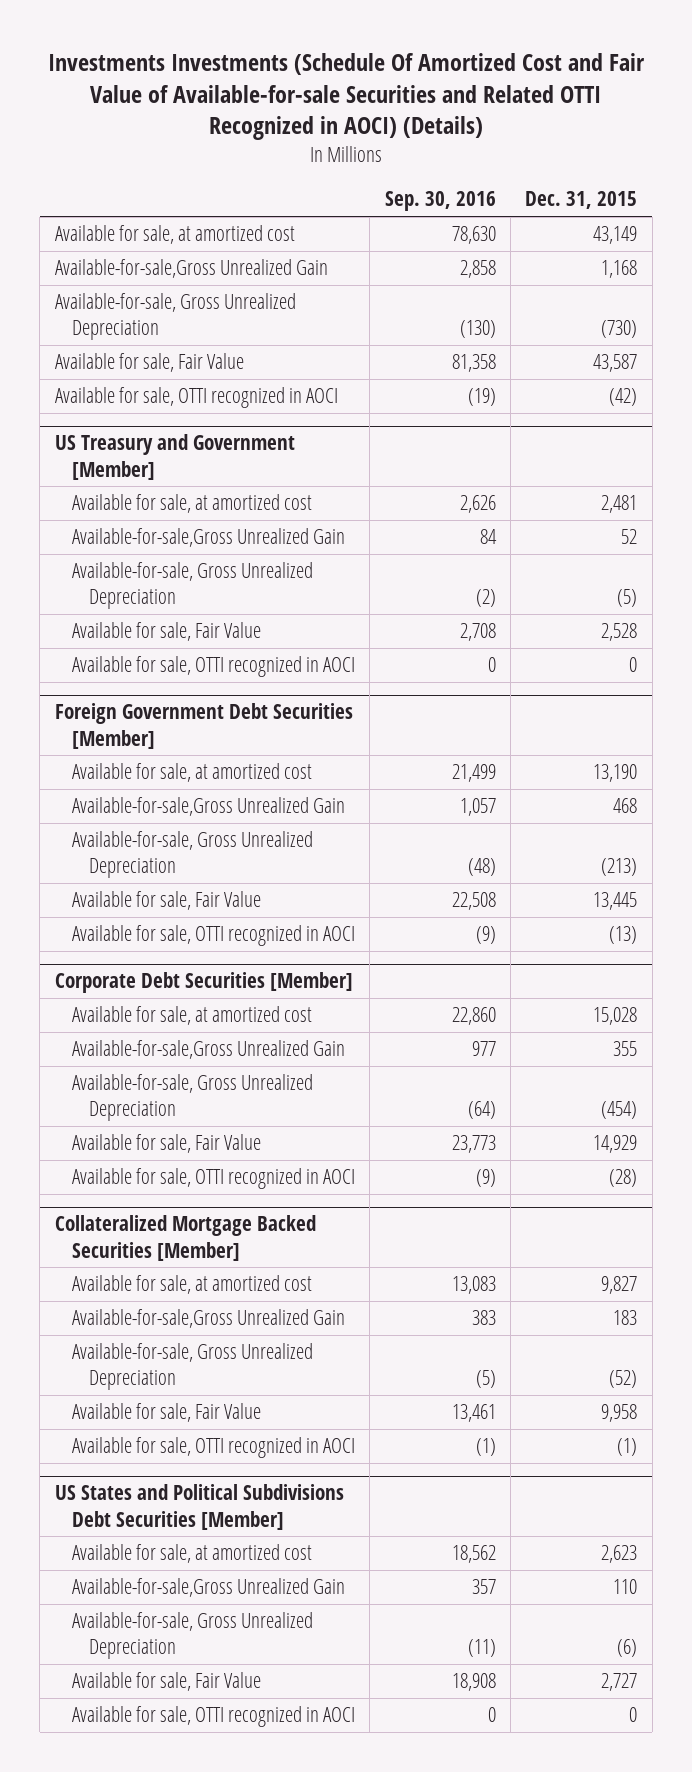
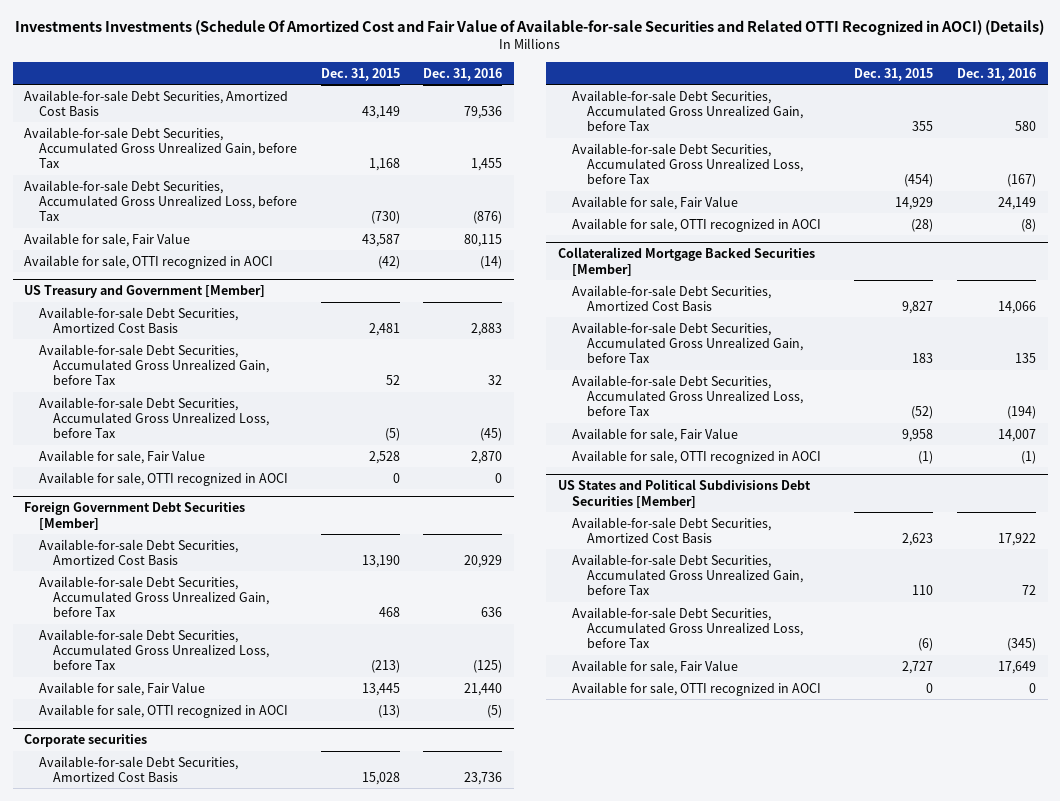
[384,191,496,212] Sep. 30, 2016 -> none
none -> [423,67,503,81] Dec. 31, 2016
[54,225,295,245] Available for sale, at amortized cost -> [24,89,289,117] Available-for-sale Debt Securities, Amortized Cost Basis
[54,259,328,279] Available-for-sale,Gross Unrealized Gain -> [24,126,297,169] Available-for-sale Debt Securities, Accumulated Gross Unrealized Gain, before Tax
[54,293,296,341] Available-for-sale, Gross Unrealized Depreciation -> [24,179,297,222] Available-for-sale Debt Securities, Accumulated Gross Unrealized Loss, before Tax
[71,494,312,514] Available for sale, at amortized cost -> [38,306,238,334] Available-for-sale Debt Securities, Amortized Cost Basis
[71,528,345,548] Available-for-sale,Gross Unrealized Gain -> [38,343,270,386] Available-for-sale Debt Securities, Accumulated Gross Unrealized Gain, before Tax
[71,562,313,610] Available-for-sale, Gross Unrealized Depreciation -> [38,396,270,439] Available-for-sale Debt Securities, Accumulated Gross Unrealized Loss, before Tax
[71,763,312,783] Available for sale, at amortized cost -> [38,538,238,566] Available-for-sale Debt Securities, Amortized Cost Basis
[71,797,345,817] Available-for-sale,Gross Unrealized Gain -> [38,575,270,618] Available-for-sale Debt Securities, Accumulated Gross Unrealized Gain, before Tax
[71,831,313,879] Available-for-sale, Gross Unrealized Depreciation -> [38,628,270,671] Available-for-sale Debt Securities, Accumulated Gross Unrealized Loss, before Tax
[54,972,353,994] Corporate Debt Securities [Member] -> [24,734,148,748] Corporate securities
[71,1006,312,1026] Available for sale, at amortized cost -> [38,755,238,783] Available-for-sale Debt Securities, Amortized Cost Basis
[71,1040,345,1060] Available-for-sale,Gross Unrealized Gain -> [572,89,803,132] Available-for-sale Debt Securities, Accumulated Gross Unrealized Gain, before Tax
[71,1074,313,1122] Available-for-sale, Gross Unrealized Depreciation -> [572,142,803,185] Available-for-sale Debt Securities, Accumulated Gross Unrealized Loss, before Tax
[71,1275,312,1295] Available for sale, at amortized cost -> [572,284,772,312] Available-for-sale Debt Securities, Amortized Cost Basis
[71,1309,345,1329] Available-for-sale,Gross Unrealized Gain -> [572,321,803,364] Available-for-sale Debt Securities, Accumulated Gross Unrealized Gain, before Tax
[71,1343,313,1391] Available-for-sale, Gross Unrealized Depreciation -> [572,374,803,417] Available-for-sale Debt Securities, Accumulated Gross Unrealized Loss, before Tax
[71,1544,312,1564] Available for sale, at amortized cost -> [572,516,772,544] Available-for-sale Debt Securities, Amortized Cost Basis
[71,1578,345,1598] Available-for-sale,Gross Unrealized Gain -> [572,553,803,596] Available-for-sale Debt Securities, Accumulated Gross Unrealized Gain, before Tax
[71,1612,313,1660] Available-for-sale, Gross Unrealized Depreciation -> [572,606,803,649] Available-for-sale Debt Securities, Accumulated Gross Unrealized Loss, before Tax

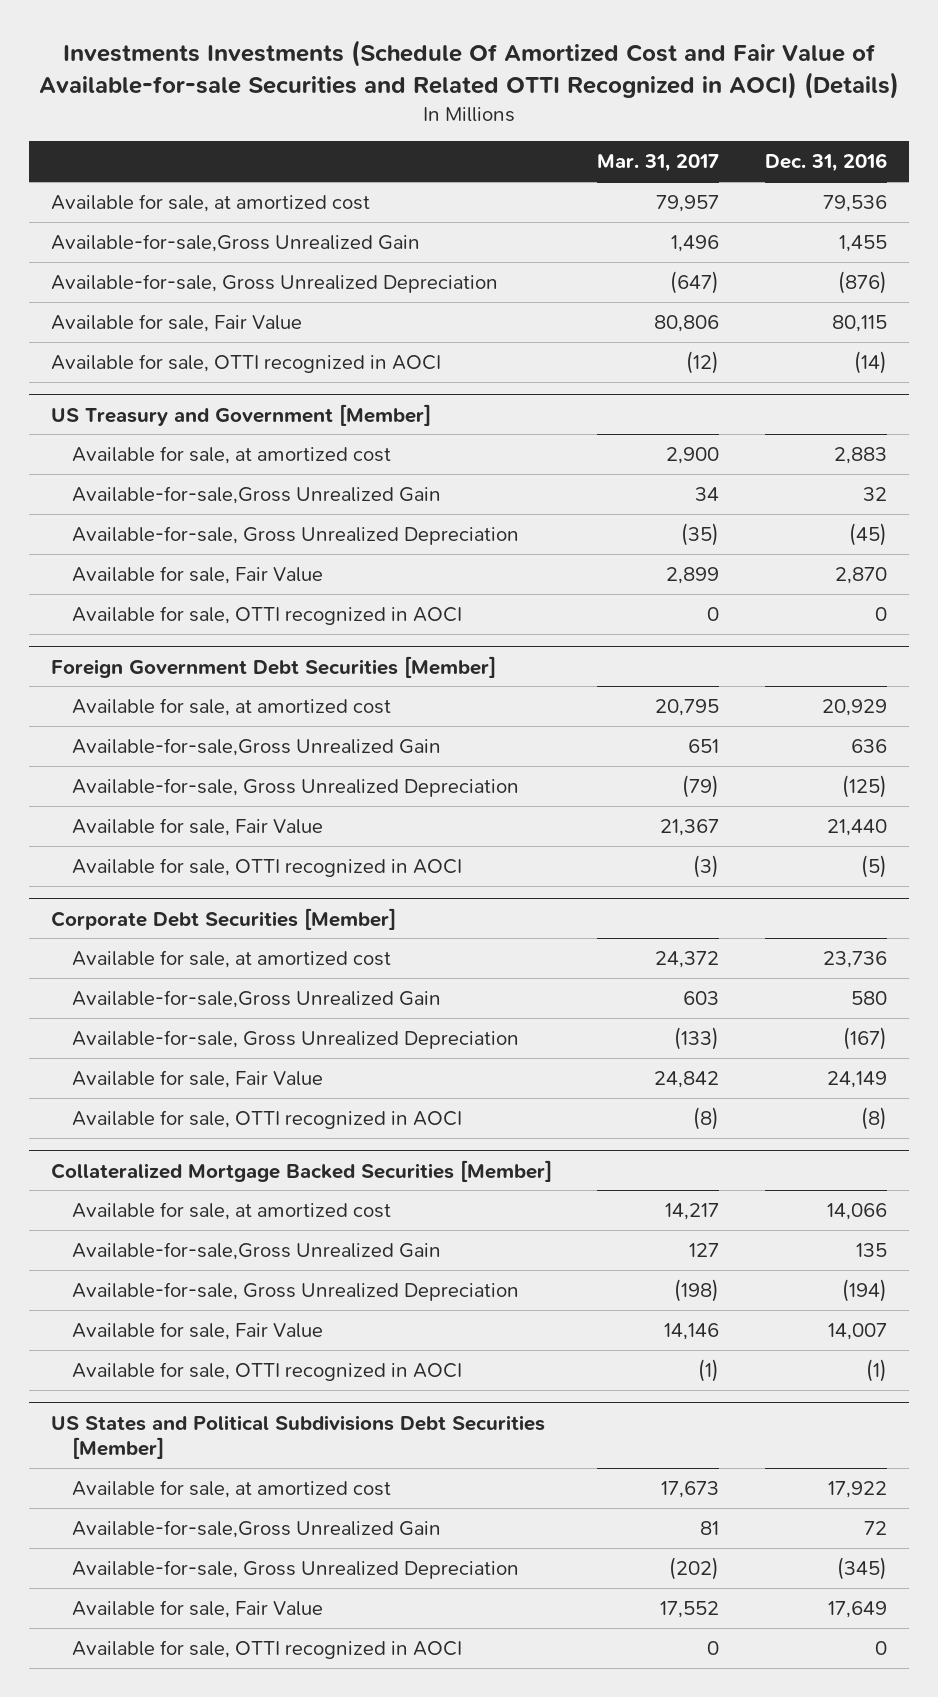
[320,67,400,81] Dec. 31, 2015 -> none
none -> [597,154,720,173] Mar. 31, 2017
[24,89,289,117] Available-for-sale Debt Securities, Amortized Cost Basis -> [51,193,371,212] Available for sale, at amortized cost
[24,126,297,169] Available-for-sale Debt Securities, Accumulated Gross Unrealized Gain, before Tax -> [51,233,421,252] Available-for-sale,Gross Unrealized Gain
[24,179,297,222] Available-for-sale Debt Securities, Accumulated Gross Unrealized Loss, before Tax -> [51,273,499,293] Available-for-sale, Gross Unrealized Depreciation
[38,306,238,334] Available-for-sale Debt Securities, Amortized Cost Basis -> [71,445,391,464] Available for sale, at amortized cost
[38,343,270,386] Available-for-sale Debt Securities, Accumulated Gross Unrealized Gain, before Tax -> [71,485,441,504] Available-for-sale,Gross Unrealized Gain
[38,396,270,439] Available-for-sale Debt Securities, Accumulated Gross Unrealized Loss, before Tax -> [71,525,519,545] Available-for-sale, Gross Unrealized Depreciation
[38,538,238,566] Available-for-sale Debt Securities, Amortized Cost Basis -> [71,697,391,716] Available for sale, at amortized cost
[38,575,270,618] Available-for-sale Debt Securities, Accumulated Gross Unrealized Gain, before Tax -> [71,737,441,756] Available-for-sale,Gross Unrealized Gain
[38,628,270,671] Available-for-sale Debt Securities, Accumulated Gross Unrealized Loss, before Tax -> [71,777,519,797] Available-for-sale, Gross Unrealized Depreciation
[24,734,148,748] Corporate securities -> [51,907,397,930] Corporate Debt Securities [Member]
[38,755,238,783] Available-for-sale Debt Securities, Amortized Cost Basis -> [71,949,391,968] Available for sale, at amortized cost
[572,89,803,132] Available-for-sale Debt Securities, Accumulated Gross Unrealized Gain, before Tax -> [71,989,441,1008] Available-for-sale,Gross Unrealized Gain
[572,142,803,185] Available-for-sale Debt Securities, Accumulated Gross Unrealized Loss, before Tax -> [71,1029,519,1049] Available-for-sale, Gross Unrealized Depreciation
[572,284,772,312] Available-for-sale Debt Securities, Amortized Cost Basis -> [71,1201,391,1220] Available for sale, at amortized cost
[572,321,803,364] Available-for-sale Debt Securities, Accumulated Gross Unrealized Gain, before Tax -> [71,1241,441,1260] Available-for-sale,Gross Unrealized Gain
[572,374,803,417] Available-for-sale Debt Securities, Accumulated Gross Unrealized Loss, before Tax -> [71,1281,519,1301] Available-for-sale, Gross Unrealized Depreciation
[572,516,772,544] Available-for-sale Debt Securities, Amortized Cost Basis -> [71,1479,391,1498] Available for sale, at amortized cost
[572,553,803,596] Available-for-sale Debt Securities, Accumulated Gross Unrealized Gain, before Tax -> [71,1519,441,1538] Available-for-sale,Gross Unrealized Gain
[572,606,803,649] Available-for-sale Debt Securities, Accumulated Gross Unrealized Loss, before Tax -> [71,1559,519,1579] Available-for-sale, Gross Unrealized Depreciation

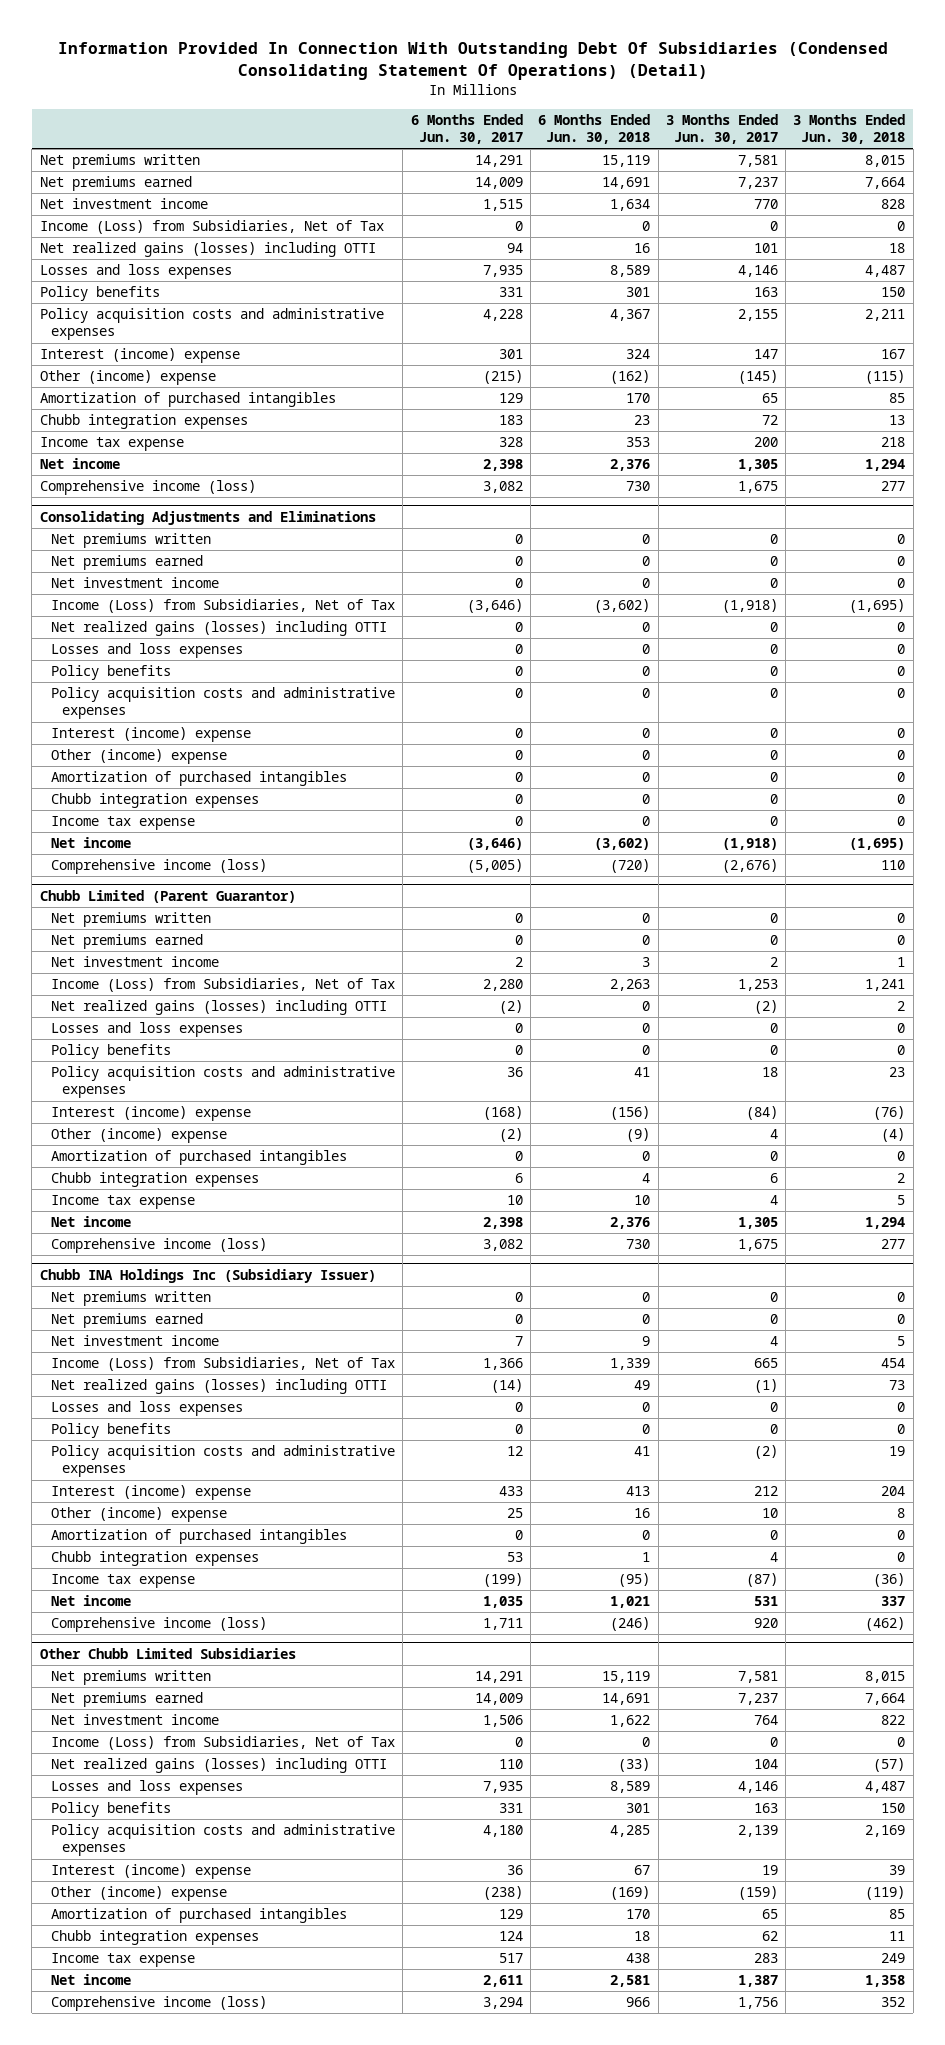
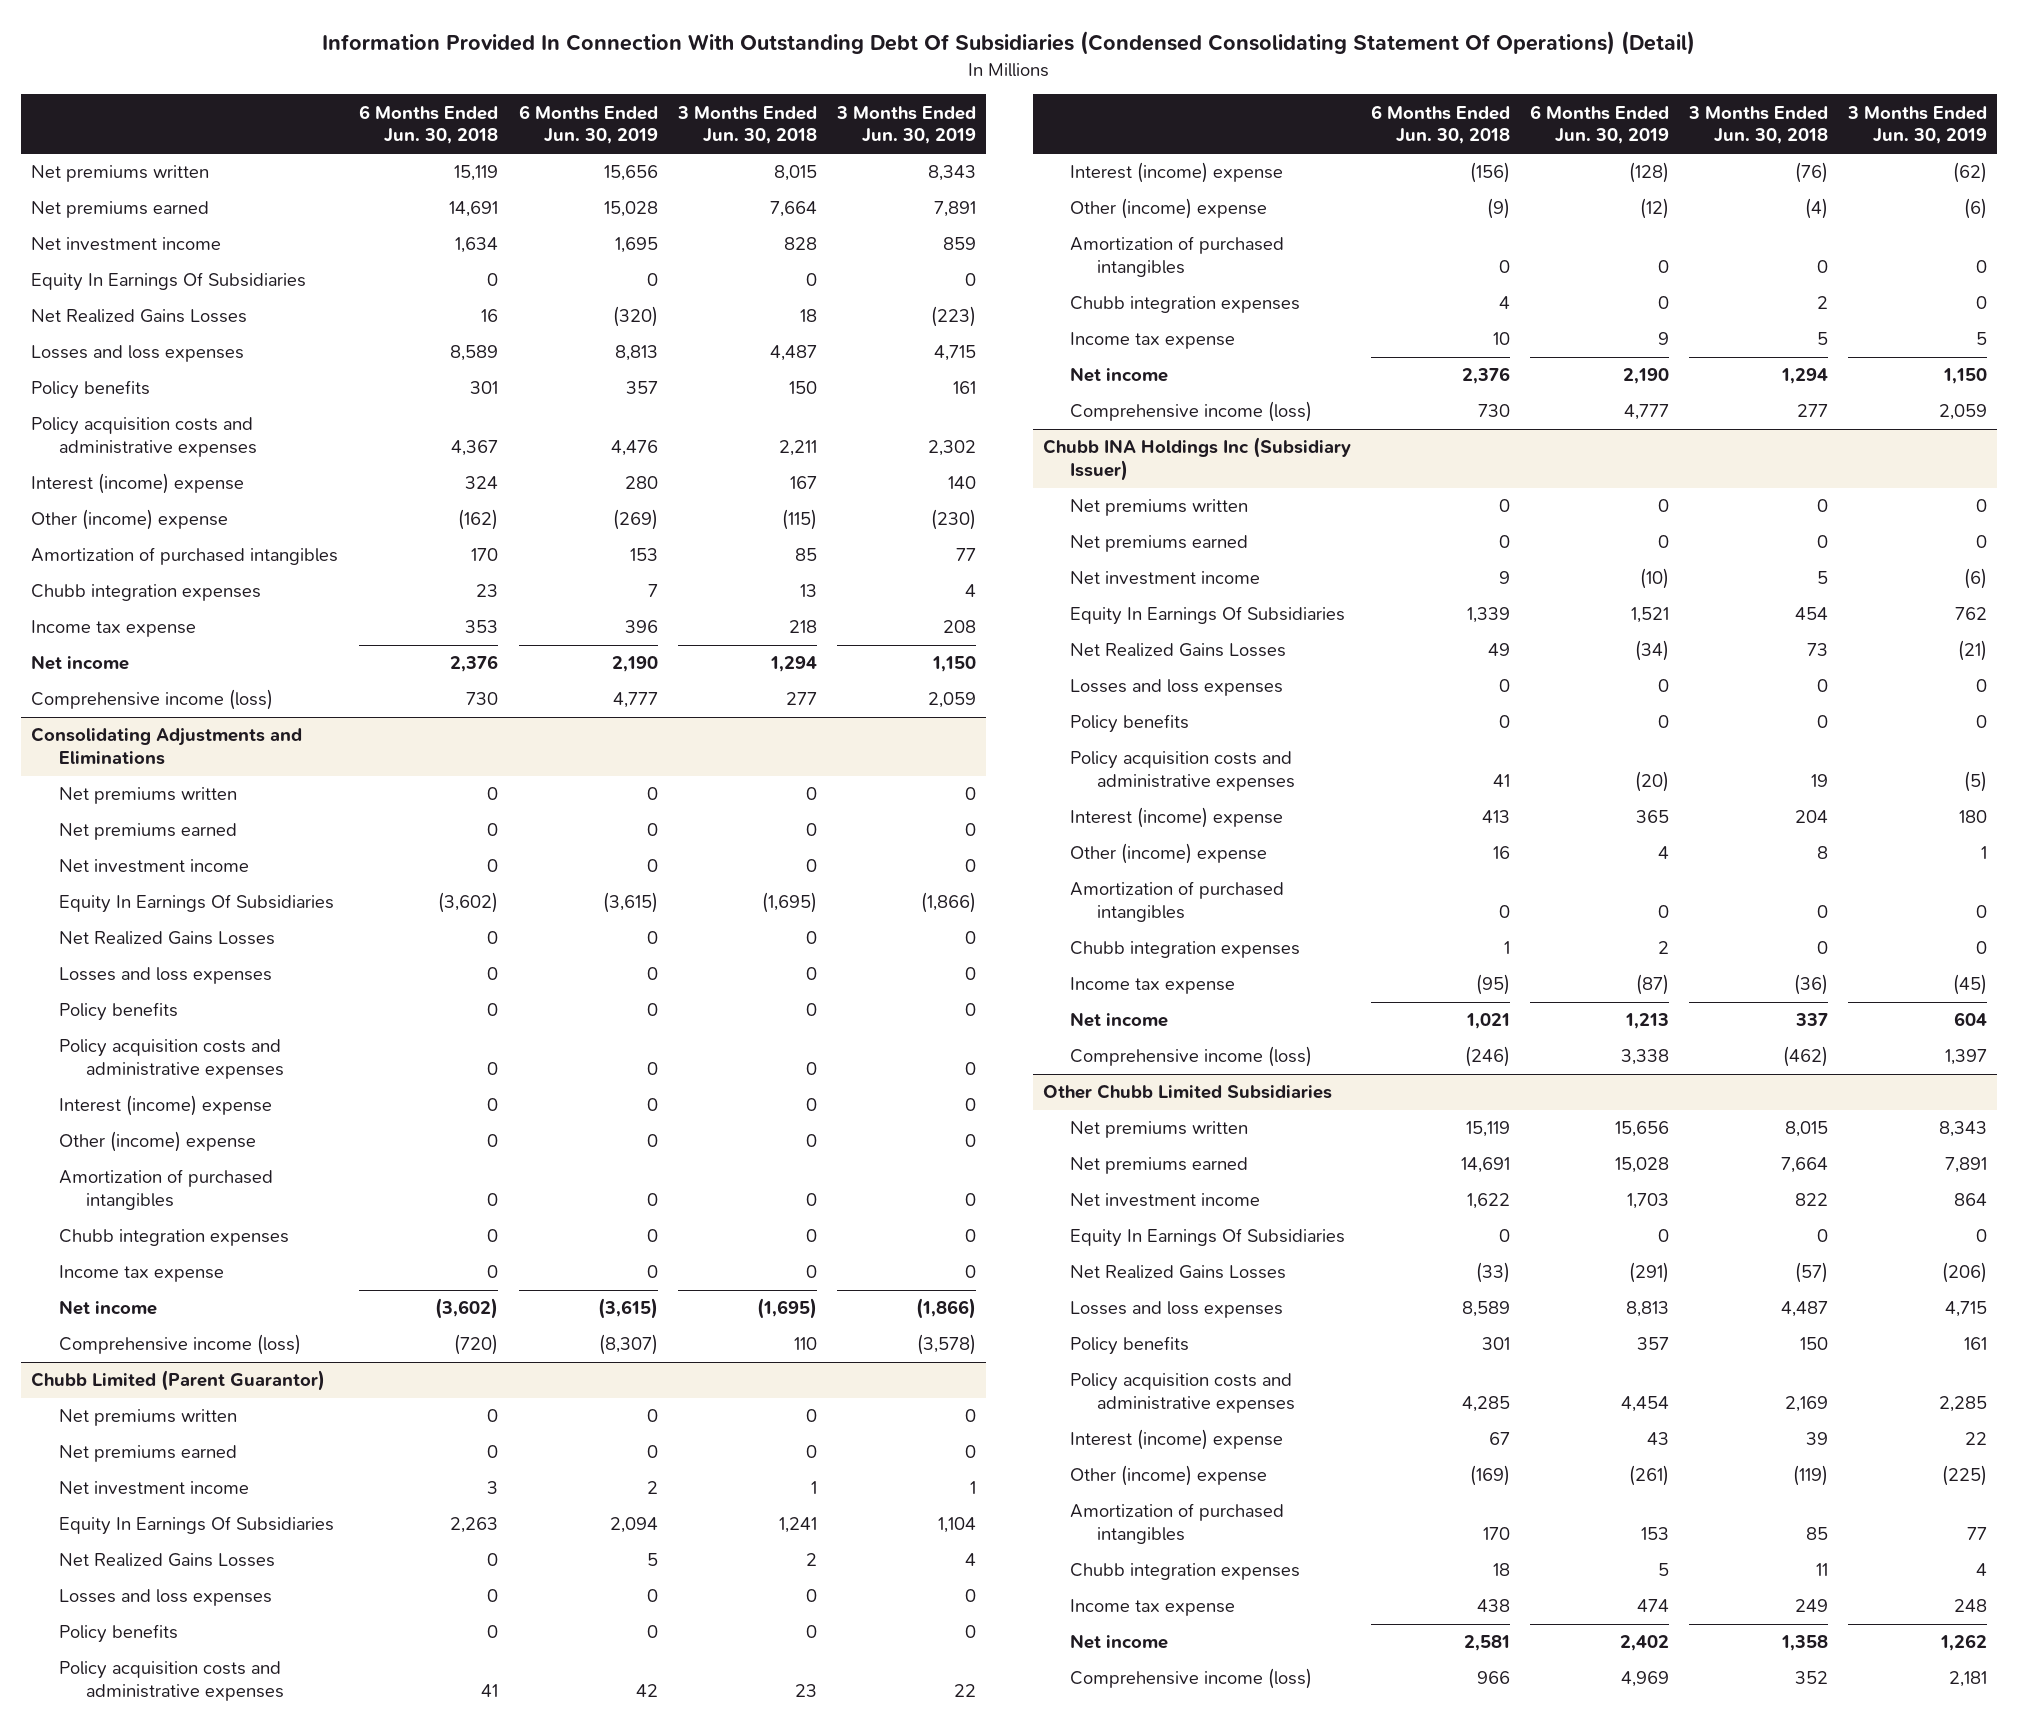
[410,113,523,145] 6 Months Ended Jun. 30, 2017 -> none
[665,113,778,145] 3 Months Ended Jun. 30, 2017 -> none
none -> [518,104,658,145] 6 Months Ended Jun. 30, 2019
none -> [835,105,976,145] 3 Months Ended Jun. 30, 2019
[39,220,384,235] Income (Loss) from Subsidiaries, Net of Tax -> none
none -> [31,272,307,292] Equity In Earnings Of Subsidiaries
[39,242,376,258] Net realized gains (losses) including OTTI -> [31,309,248,324] Net Realized Gains Losses
[51,599,396,614] Income (Loss) from Subsidiaries, Net of Tax -> [58,894,334,914] Equity In Earnings Of Subsidiaries
[51,621,388,637] Net realized gains (losses) including OTTI -> [58,931,275,946] Net Realized Gains Losses
[51,978,396,993] Income (Loss) from Subsidiaries, Net of Tax -> [58,1516,334,1536] Equity In Earnings Of Subsidiaries
[51,1000,388,1016] Net realized gains (losses) including OTTI -> [58,1553,275,1568] Net Realized Gains Losses
[51,1357,396,1372] Income (Loss) from Subsidiaries, Net of Tax -> [1070,606,1346,626] Equity In Earnings Of Subsidiaries
[51,1379,388,1395] Net realized gains (losses) including OTTI -> [1070,643,1287,658] Net Realized Gains Losses
[51,1736,396,1751] Income (Loss) from Subsidiaries, Net of Tax -> none
none -> [1070,1228,1346,1248] Equity In Earnings Of Subsidiaries
[51,1758,388,1774] Net realized gains (losses) including OTTI -> [1070,1265,1287,1280] Net Realized Gains Losses

